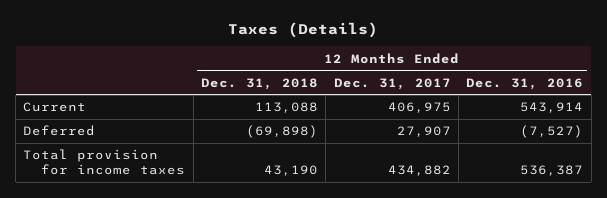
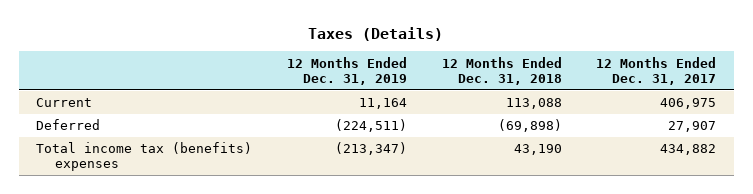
[466,77,584,90] Dec. 31, 2016 -> none
none -> [287,56,408,85] 12 Months Ended Dec. 31, 2019
[23,149,186,176] Total provision for income taxes -> [36,142,253,172] Total income tax (benefits) expenses

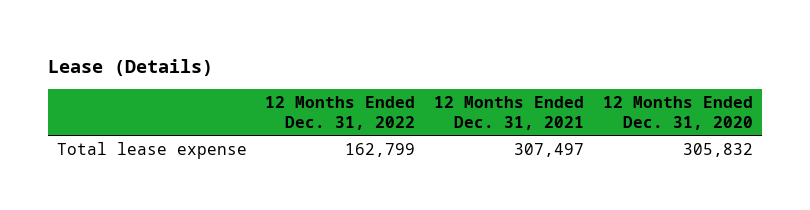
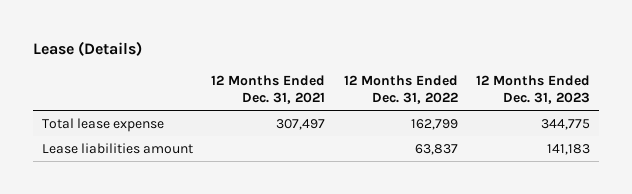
[602,95,753,130] 12 Months Ended Dec. 31, 2020 -> none
none -> [476,75,591,105] 12 Months Ended Dec. 31, 2023
none -> [41,142,193,154] Lease liabilities amount

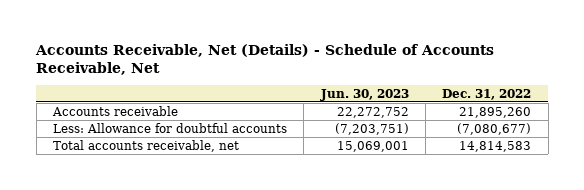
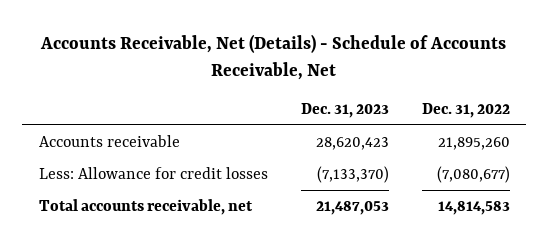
[319,88,409,101] Jun. 30, 2023 -> none
none -> [300,102,389,118] Dec. 31, 2023
[52,122,287,133] Less: Allowance for doubtful accounts -> [38,166,268,179] Less: Allowance for credit losses

